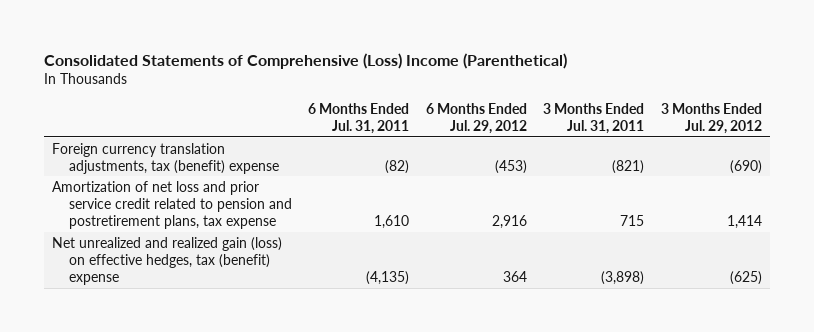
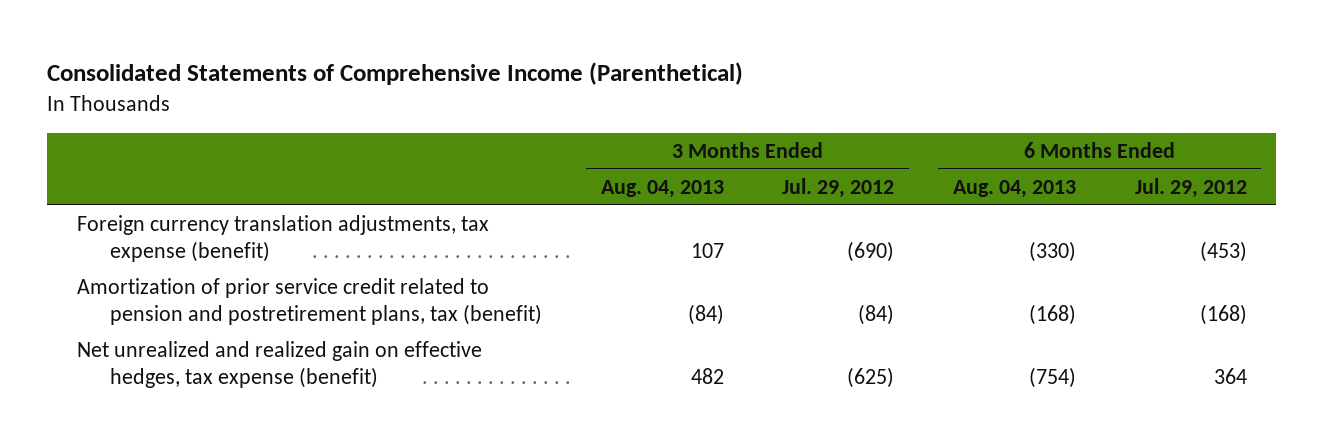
[43,52,567,69] Consolidated Statements of Comprehensive (Loss) Income (Parenthetical) -> [47,62,744,86] Consolidated Statements of Comprehensive Income (Parenthetical)
[308,103,410,135] 6 Months Ended Jul. 31, 2011 -> none
[543,103,645,135] 3 Months Ended Jul. 31, 2011 -> none
none -> [600,179,724,198] Aug. 04, 2013
none -> [953,179,1077,198] Aug. 04, 2013
[52,142,279,174] Foreign currency translation adjustments, tax (benefit) expense -> [76,215,489,262] Foreign currency translation adjustments, tax expense (benefit)
[52,180,292,230] Amortization of net loss and prior service credit related to pension and postretirement plans, tax expense -> [76,278,542,325] Amortization of prior service credit related to pension and postretirement plans, tax (benefit)
[491,215,527,230] 2,916 -> [1199,303,1247,325] (168)
[726,215,762,230] 1,414 -> [858,303,895,325] (84)
[52,236,283,286] Net unrealized and realized gain (loss) on effective hedges, tax (benefit) expense -> [76,341,482,388] Net unrealized and realized gain on effective hedges, tax expense (benefit)

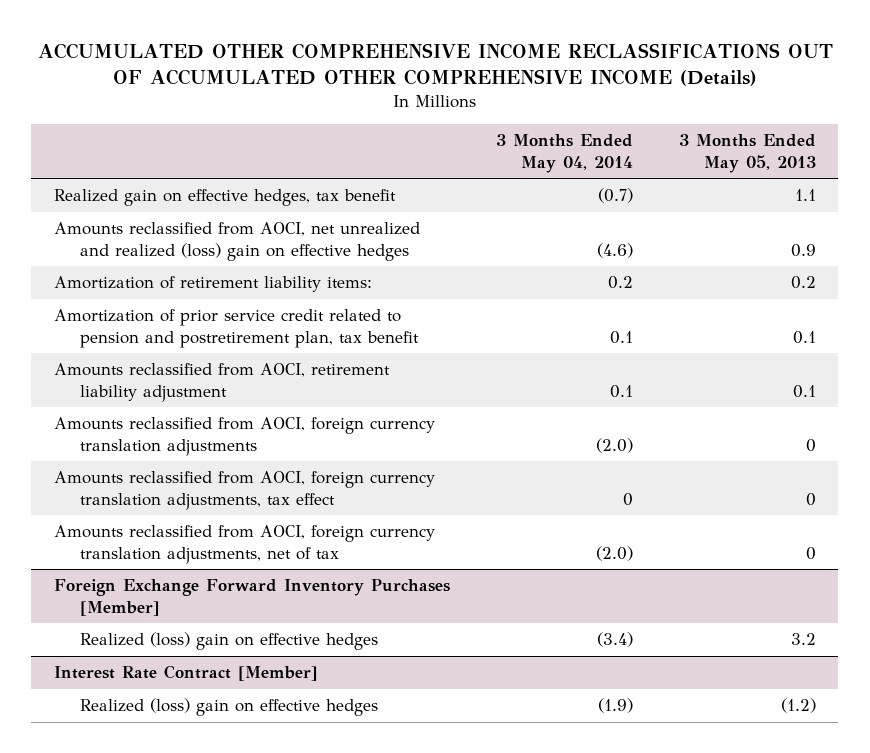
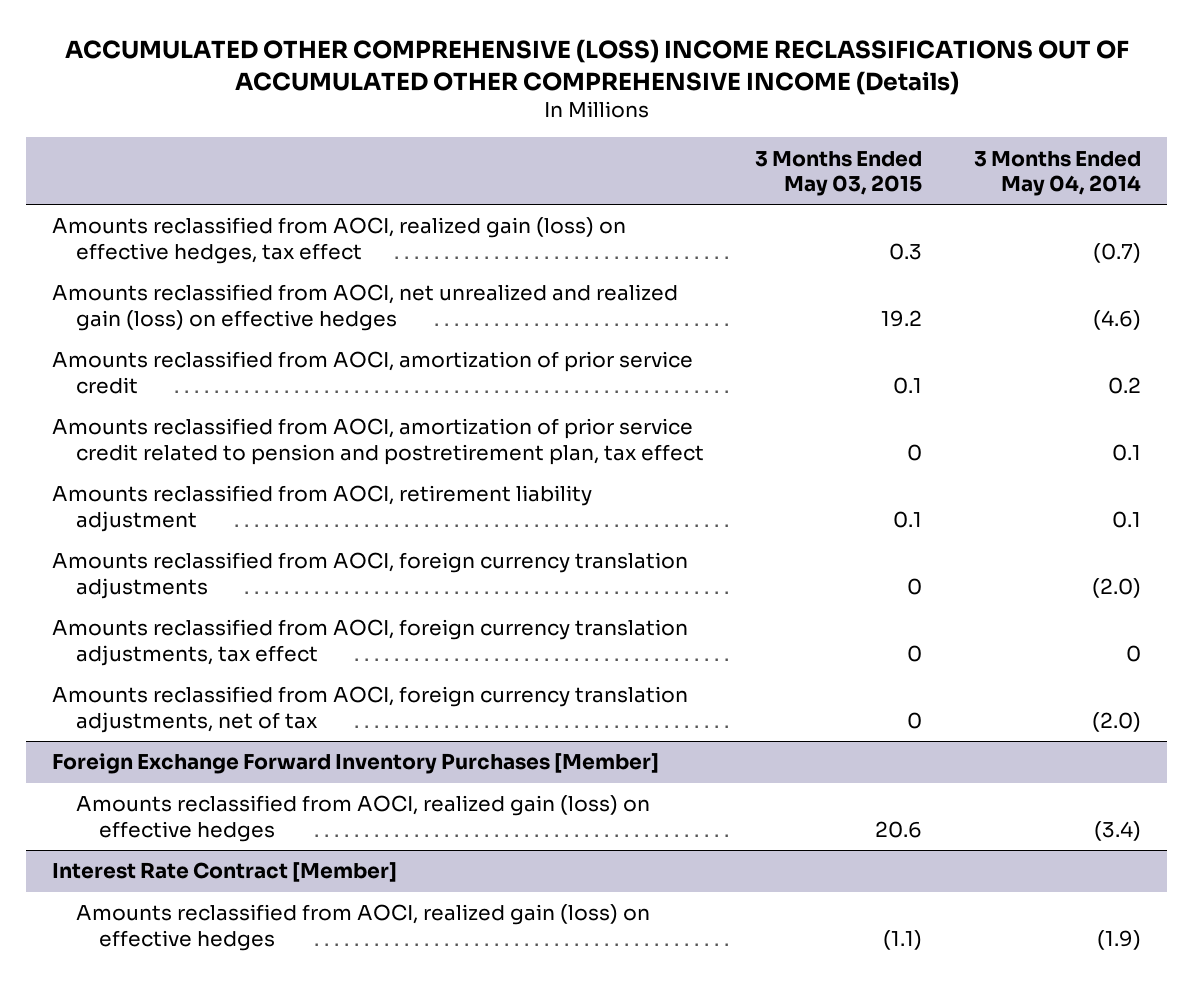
[37,42,833,87] ACCUMULATED OTHER COMPREHENSIVE INCOME RECLASSIFICATIONS OUT OF ACCUMULATED OTHER COMPREHENSIVE INCOME (Details) -> [64,38,1129,95] ACCUMULATED OTHER COMPREHENSIVE (LOSS) INCOME RECLASSIFICATIONS OUT OF ACCUMULATED OTHER COMPREHENSIVE INCOME (Details)
[678,134,816,173] 3 Months Ended May 05, 2013 -> none
none -> [755,150,923,197] 3 Months Ended May 03, 2015
[54,189,397,207] Realized gain on effective hedges, tax benefit -> [52,217,627,264] Amounts reclassified from AOCI, realized gain (loss) on effective hedges, tax effect
[54,222,421,261] Amounts reclassified from AOCI, net unrealized and realized (loss) gain on effective hedges -> [52,284,679,331] Amounts reclassified from AOCI, net unrealized and realized gain (loss) on effective hedges
[54,276,373,293] Amortization of retirement liability items: -> [52,351,694,394] Amounts reclassified from AOCI, amortization of prior service credit
[54,309,420,348] Amortization of prior service credit related to pension and postretirement plan, tax benefit -> [52,418,704,465] Amounts reclassified from AOCI, amortization of prior service credit related to pension and postretirement plan, tax effect
[80,632,379,651] Realized (loss) gain on effective hedges -> [75,795,650,842] Amounts reclassified from AOCI, realized gain (loss) on effective hedges
[80,698,379,717] Realized (loss) gain on effective hedges -> [75,904,650,951] Amounts reclassified from AOCI, realized gain (loss) on effective hedges

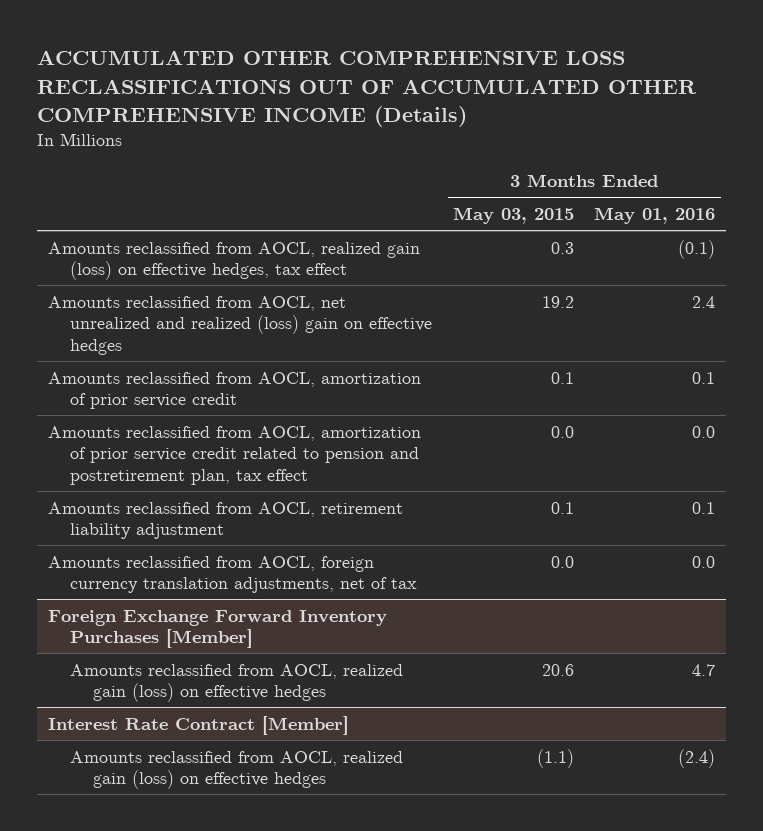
[64,38,1129,95] ACCUMULATED OTHER COMPREHENSIVE (LOSS) INCOME RECLASSIFICATIONS OUT OF ACCUMULATED OTHER COMPREHENSIVE INCOME (Details) -> [37,50,698,127] ACCUMULATED OTHER COMPREHENSIVE LOSS RECLASSIFICATIONS OUT OF ACCUMULATED OTHER COMPREHENSIVE INCOME (Details)
[973,150,1141,197] 3 Months Ended May 04, 2014 -> none
none -> [594,206,716,224] May 01, 2016
[52,552,689,599] Amounts reclassified from AOCI, foreign currency translation adjustments -> none
[52,619,689,666] Amounts reclassified from AOCI, foreign currency translation adjustments, tax effect -> none
[52,217,627,264] Amounts reclassified from AOCI, realized gain (loss) on effective hedges, tax effect -> [47,241,420,281] Amounts reclassified from AOCL, realized gain (loss) on effective hedges, tax effect
[52,284,679,331] Amounts reclassified from AOCI, net unrealized and realized gain (loss) on effective hedges -> [47,295,433,356] Amounts reclassified from AOCL, net unrealized and realized (loss) gain on effective hedges
[52,351,694,394] Amounts reclassified from AOCI, amortization of prior service credit -> [47,371,421,410] Amounts reclassified from AOCL, amortization of prior service credit
[52,418,704,465] Amounts reclassified from AOCI, amortization of prior service credit related to pension and postretirement plan, tax effect -> [47,425,421,486] Amounts reclassified from AOCL, amortization of prior service credit related to pension and postretirement plan, tax effect
[907,443,923,461] 0 -> [550,425,574,438] 0.0
[52,485,593,532] Amounts reclassified from AOCI, retirement liability adjustment -> [47,501,403,540] Amounts reclassified from AOCL, retirement liability adjustment
[52,686,689,733] Amounts reclassified from AOCI, foreign currency translation adjustments, net of tax -> [47,555,418,594] Amounts reclassified from AOCL, foreign currency translation adjustments, net of tax
[907,711,923,729] 0 -> [550,555,574,568] 0.0
[75,795,650,842] Amounts reclassified from AOCI, realized gain (loss) on effective hedges -> [70,663,404,703] Amounts reclassified from AOCL, realized gain (loss) on effective hedges
[75,904,650,951] Amounts reclassified from AOCI, realized gain (loss) on effective hedges -> [70,750,404,790] Amounts reclassified from AOCL, realized gain (loss) on effective hedges

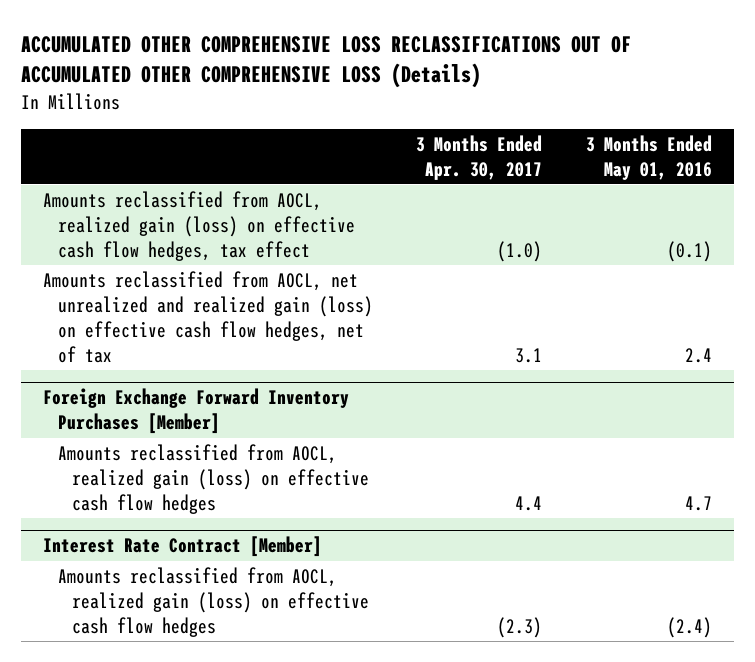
[37,50,698,127] ACCUMULATED OTHER COMPREHENSIVE LOSS RECLASSIFICATIONS OUT OF ACCUMULATED OTHER COMPREHENSIVE INCOME (Details) -> [21,35,632,89] ACCUMULATED OTHER COMPREHENSIVE LOSS RECLASSIFICATIONS OUT OF ACCUMULATED OTHER COMPREHENSIVE LOSS (Details)
[452,206,574,224] May 03, 2015 -> none
none -> [416,134,543,180] 3 Months Ended Apr. 30, 2017
[47,371,421,410] Amounts reclassified from AOCL, amortization of prior service credit -> none
[47,425,421,486] Amounts reclassified from AOCL, amortization of prior service credit related to pension and postretirement plan, tax effect -> none
[47,501,403,540] Amounts reclassified from AOCL, retirement liability adjustment -> none
[47,555,418,594] Amounts reclassified from AOCL, foreign currency translation adjustments, net of tax -> none
[47,241,420,281] Amounts reclassified from AOCL, realized gain (loss) on effective hedges, tax effect -> [43,190,355,261] Amounts reclassified from AOCL, realized gain (loss) on effective cash flow hedges, tax effect
[47,295,433,356] Amounts reclassified from AOCL, net unrealized and realized (loss) gain on effective hedges -> [43,270,373,363] Amounts reclassified from AOCL, net unrealized and realized gain (loss) on effective cash flow hedges, net of tax
[70,663,404,703] Amounts reclassified from AOCL, realized gain (loss) on effective hedges -> [57,443,369,514] Amounts reclassified from AOCL, realized gain (loss) on effective cash flow hedges
[70,750,404,790] Amounts reclassified from AOCL, realized gain (loss) on effective hedges -> [57,566,369,637] Amounts reclassified from AOCL, realized gain (loss) on effective cash flow hedges

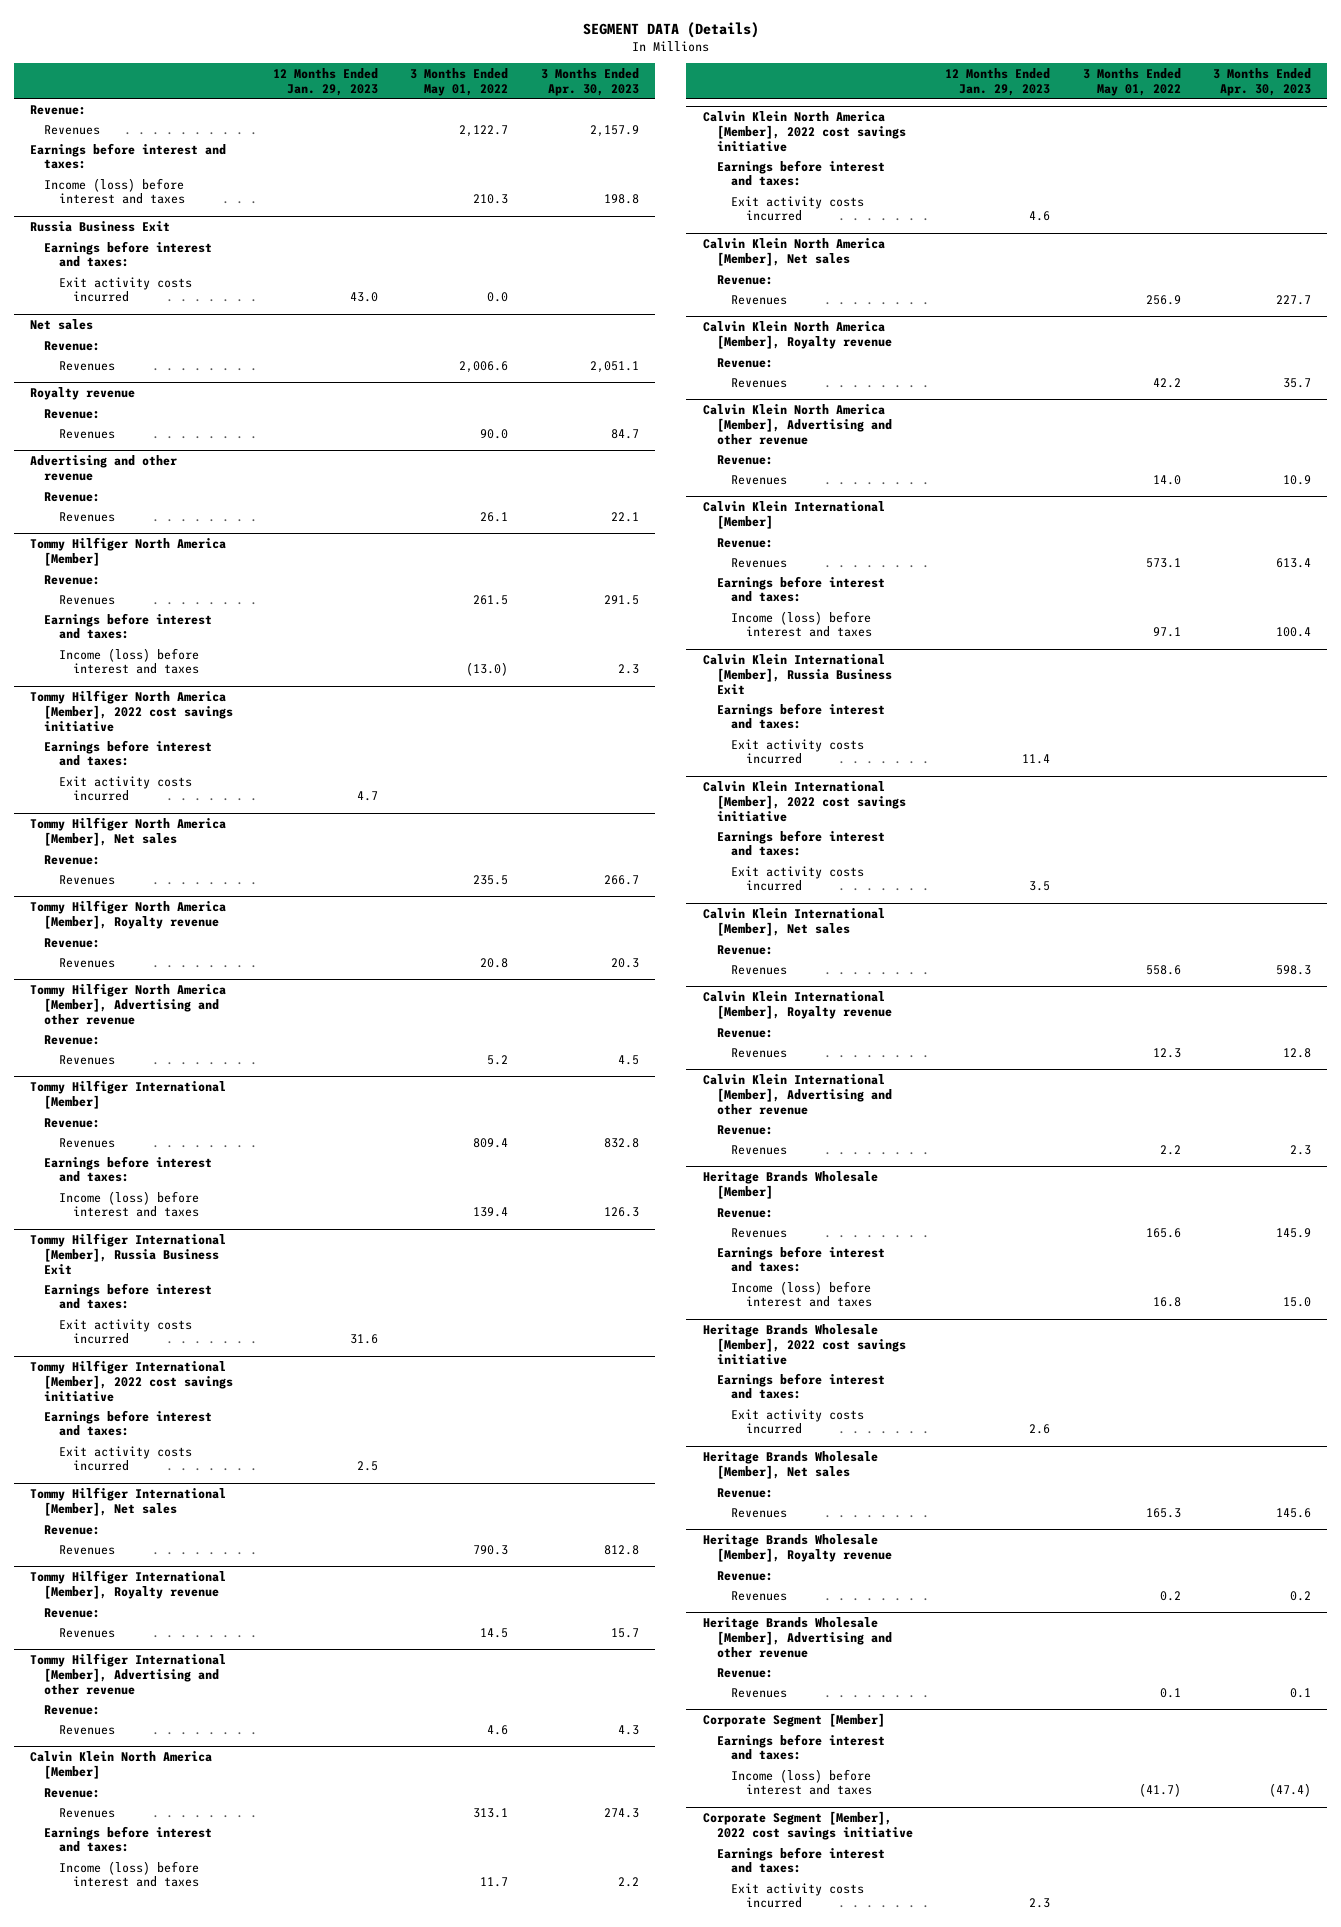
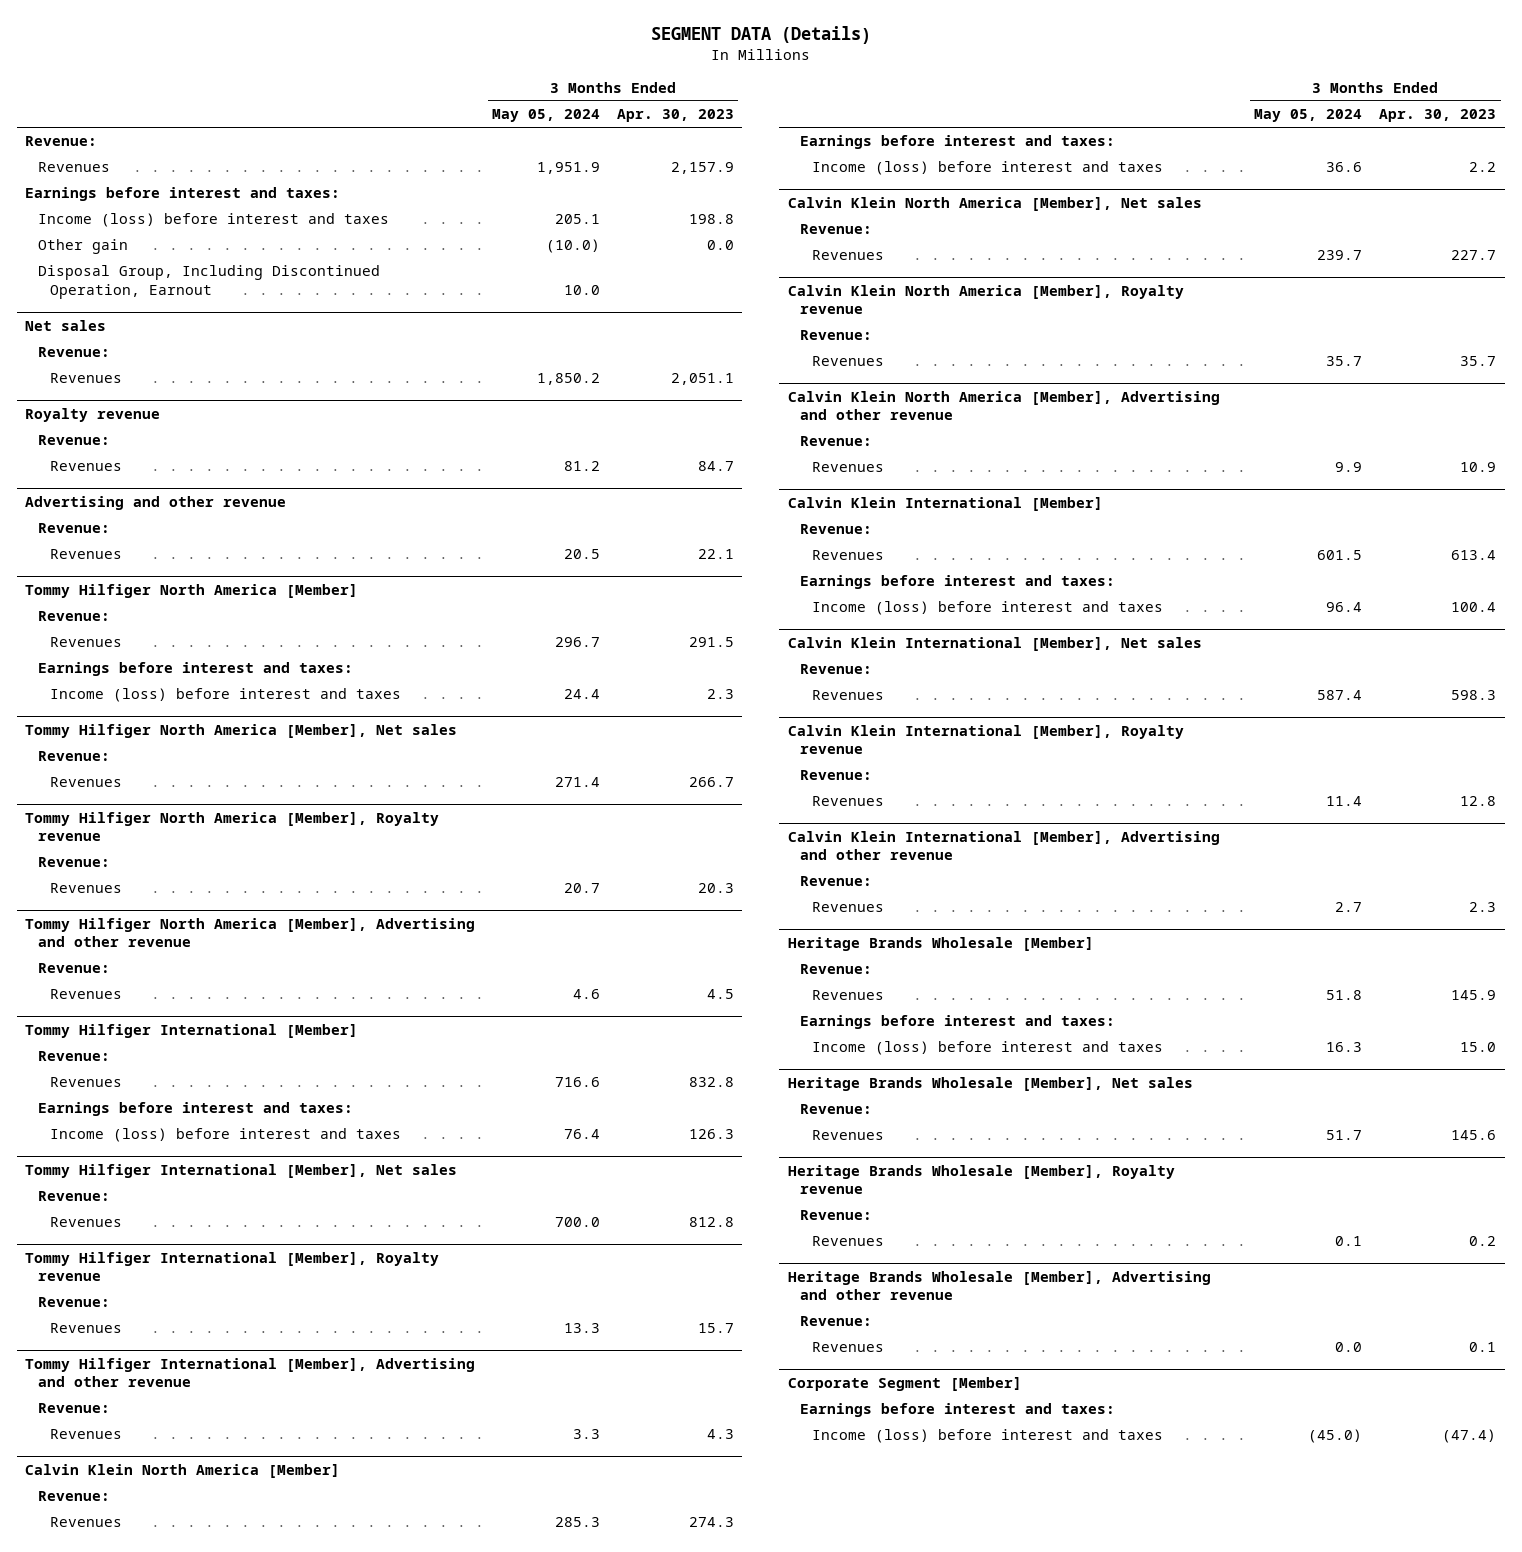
[272,67,378,96] 12 Months Ended Jan. 29, 2023 -> none
[410,67,509,96] 3 Months Ended May 01, 2022 -> none
none -> [492,109,601,123] May 05, 2024
[30,221,171,233] Russia Business Exit -> none
[44,240,213,268] Earnings before interest and taxes: -> none
[58,276,192,303] Exit activity costs incurred -> none
none -> [37,239,128,255] Other gain
none -> [37,265,380,300] Disposal Group, Including Discontinued Operation, Earnout
[30,690,234,732] Tommy Hilfiger North America [Member], 2022 cost savings initiative -> none
[44,739,213,767] Earnings before interest and taxes: -> none
[58,775,192,802] Exit activity costs incurred -> none
[30,1233,227,1274] Tommy Hilfiger International [Member], Russia Business Exit -> none
[44,1282,213,1310] Earnings before interest and taxes: -> none
[58,1318,192,1345] Exit activity costs incurred -> none
[30,1360,234,1402] Tommy Hilfiger International [Member], 2022 cost savings initiative -> none
[44,1409,213,1437] Earnings before interest and taxes: -> none
[58,1445,192,1472] Exit activity costs incurred -> none
[702,111,906,152] Calvin Klein North America [Member], 2022 cost savings initiative -> none
[716,159,885,187] Earnings before interest and taxes: -> none
[731,195,865,222] Exit activity costs incurred -> none
[702,654,892,694] Calvin Klein International [Member], Russia Business Exit -> none
[716,702,885,730] Earnings before interest and taxes: -> none
[731,738,865,765] Exit activity costs incurred -> none
[702,781,906,822] Calvin Klein International [Member], 2022 cost savings initiative -> none
[716,829,885,857] Earnings before interest and taxes: -> none
[731,865,865,892] Exit activity costs incurred -> none
[702,1324,906,1365] Heritage Brands Wholesale [Member], 2022 cost savings initiative -> none
[716,1372,885,1400] Earnings before interest and taxes: -> none
[731,1408,865,1435] Exit activity costs incurred -> none
[702,1811,913,1840] Corporate Segment [Member], 2022 cost savings initiative -> none
[716,1846,885,1874] Earnings before interest and taxes: -> none
[731,1882,865,1909] Exit activity costs incurred -> none

